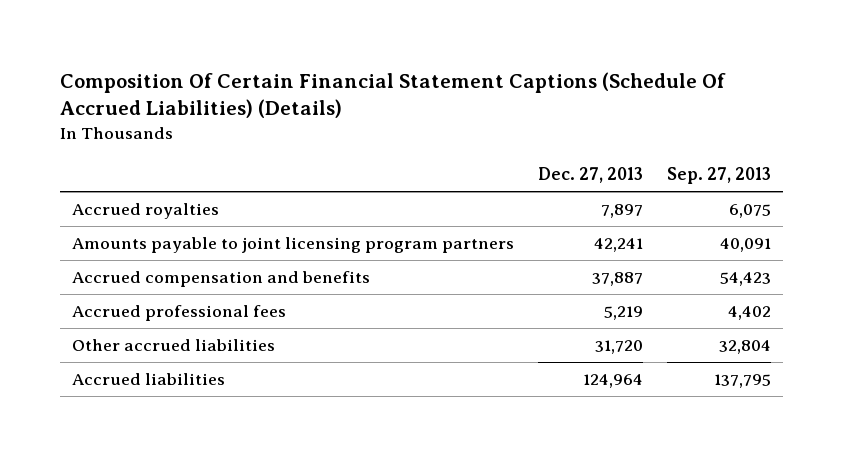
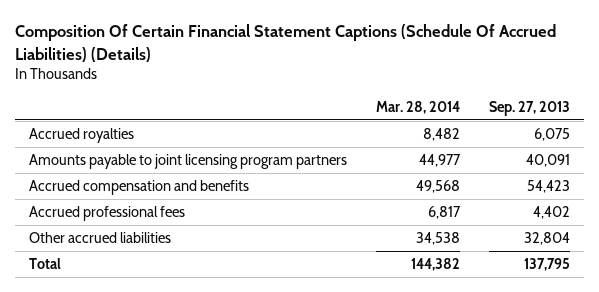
[537,167,643,184] Dec. 27, 2013 -> none
none -> [376,100,461,114] Mar. 28, 2014
[72,373,226,386] Accrued liabilities -> [29,258,62,270] Total

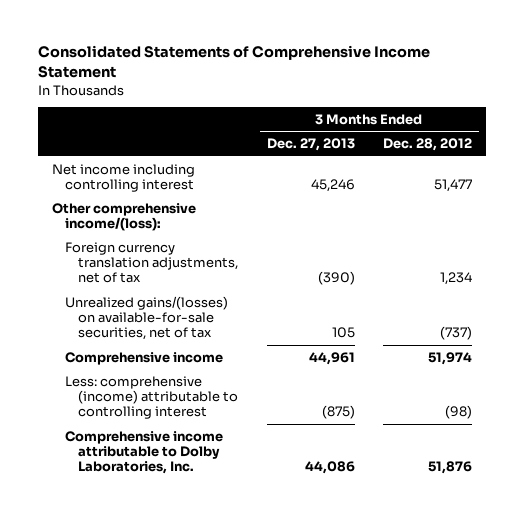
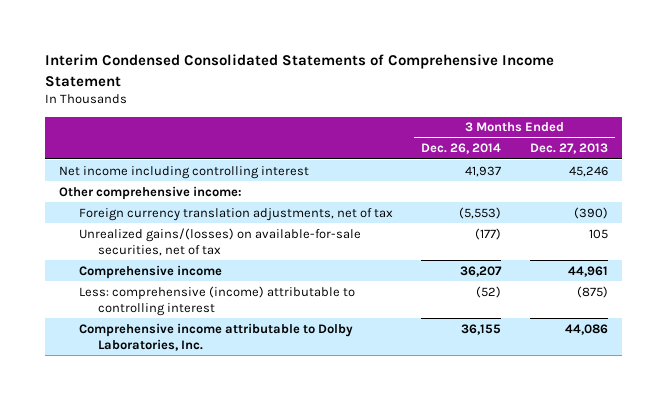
[37,45,430,79] Consolidated Statements of Comprehensive Income Statement -> [44,54,554,87] Interim Condensed Consolidated Statements of Comprehensive Income Statement
[382,138,472,152] Dec. 28, 2012 -> none
none -> [421,143,502,155] Dec. 26, 2014
[51,202,196,232] Other comprehensive income/(loss): -> [59,185,243,200] Other comprehensive income:

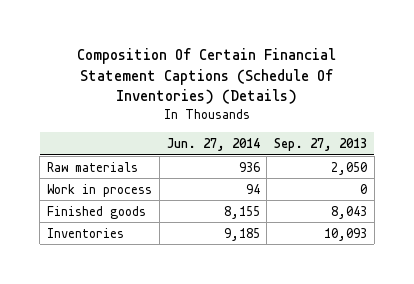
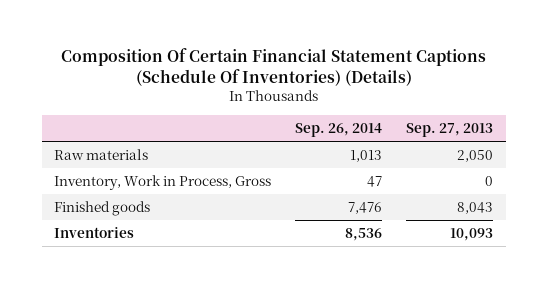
[166,137,260,151] Jun. 27, 2014 -> none
none -> [295,122,383,137] Sep. 26, 2014
[47,183,153,197] Work in process -> [53,175,271,191] Inventory, Work in Process, Gross

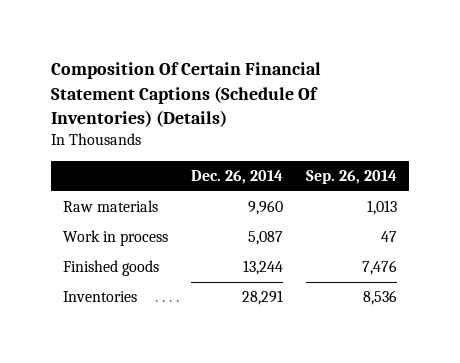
[406,122,494,137] Sep. 27, 2013 -> none
none -> [190,170,283,185] Dec. 26, 2014
[53,175,271,191] Inventory, Work in Process, Gross -> [62,230,168,247] Work in process

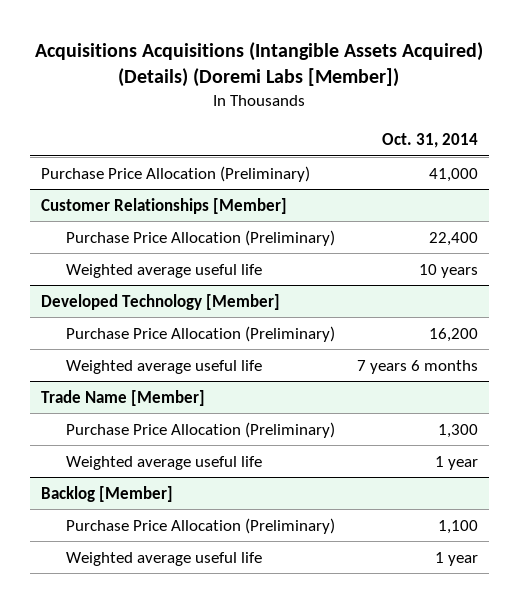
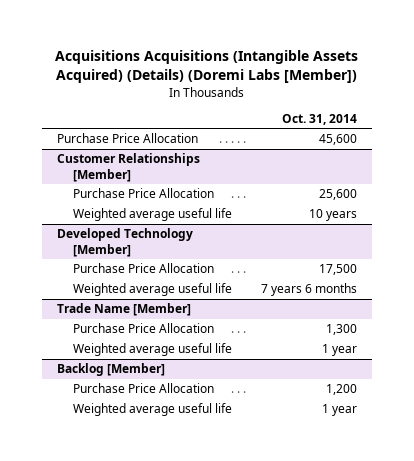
[41,165,311,182] Purchase Price Allocation (Preliminary) -> [57,133,199,144] Purchase Price Allocation
[428,167,478,182] 41,000 -> [319,134,358,146] 45,600
[65,229,335,246] Purchase Price Allocation (Preliminary) -> [72,188,214,199] Purchase Price Allocation
[428,231,478,246] 22,400 -> [319,189,358,201] 25,600
[65,325,335,342] Purchase Price Allocation (Preliminary) -> [72,263,214,274] Purchase Price Allocation
[428,327,478,342] 16,200 -> [319,264,358,276] 17,500
[65,421,335,438] Purchase Price Allocation (Preliminary) -> [72,323,214,334] Purchase Price Allocation
[65,517,335,534] Purchase Price Allocation (Preliminary) -> [72,383,214,394] Purchase Price Allocation
[437,519,478,534] 1,100 -> [326,384,358,396] 1,200

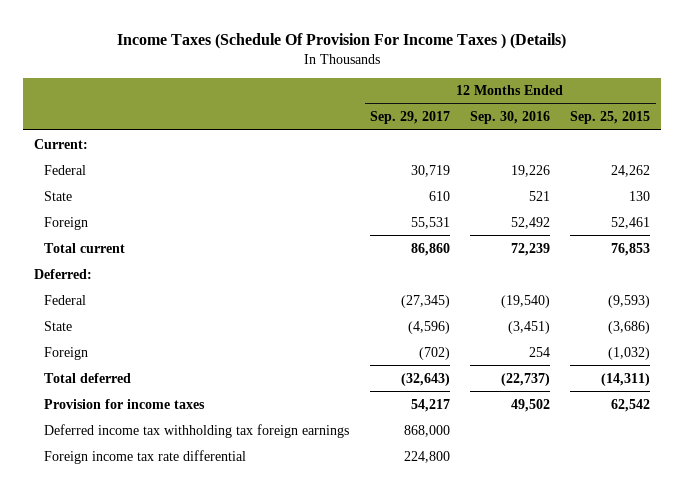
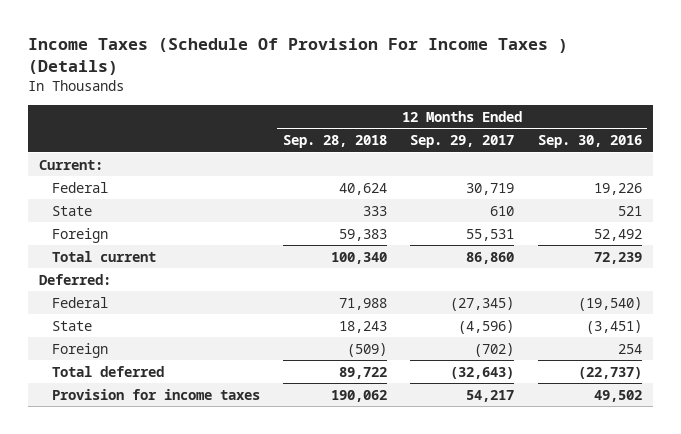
[570,111,651,125] Sep. 25, 2015 -> none
none -> [282,135,387,149] Sep. 28, 2018
[44,423,350,438] Deferred income tax withholding tax foreign earnings -> none
[44,449,247,464] Foreign income tax rate differential -> none

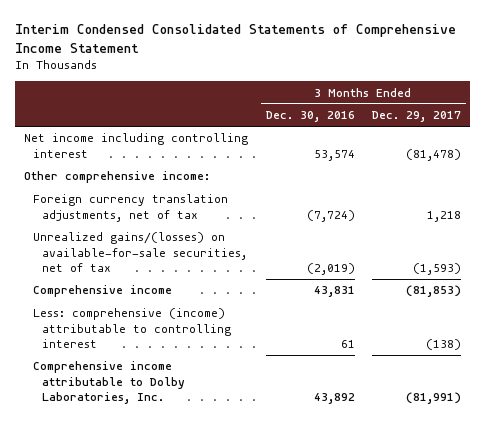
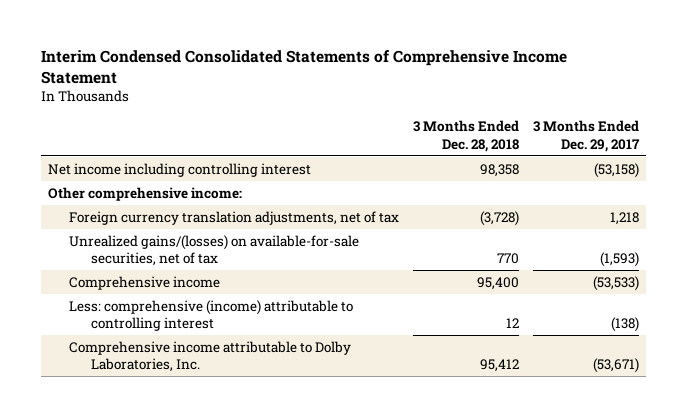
[265,111,355,123] Dec. 30, 2016 -> none
none -> [413,120,520,152] 3 Months Ended Dec. 28, 2018
[406,148,462,161] (81,478) -> [594,162,640,178] (53,158)
[406,285,462,298] (81,853) -> [593,275,640,291] (53,533)
[406,392,462,405] (81,991) -> [593,358,640,374] (53,671)

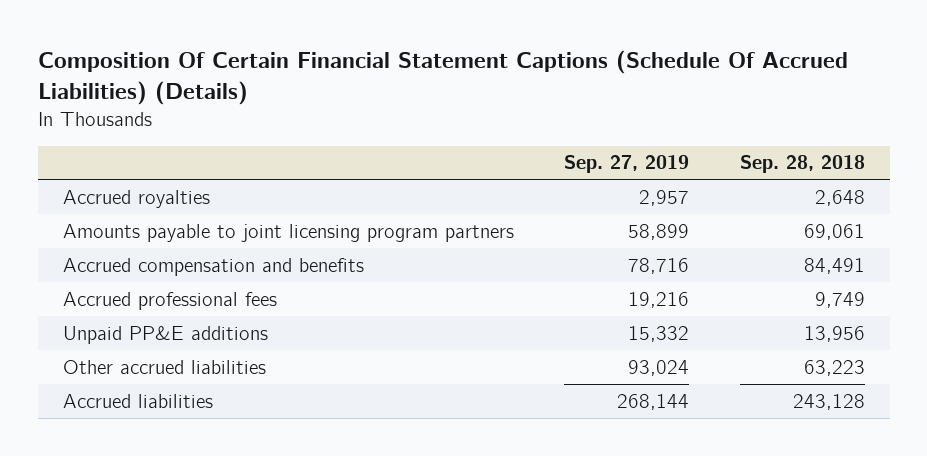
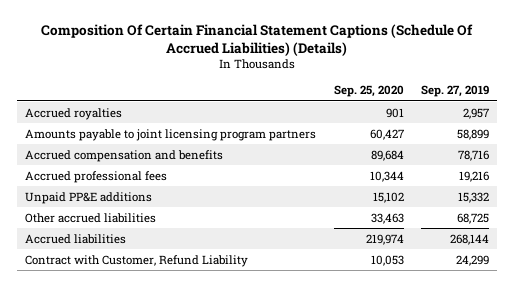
[739,155,865,174] Sep. 28, 2018 -> none
none -> [333,85,404,98] Sep. 25, 2020
[628,359,690,376] 93,024 -> [456,212,489,224] 68,725
none -> [25,254,249,267] Contract with Customer, Refund Liability

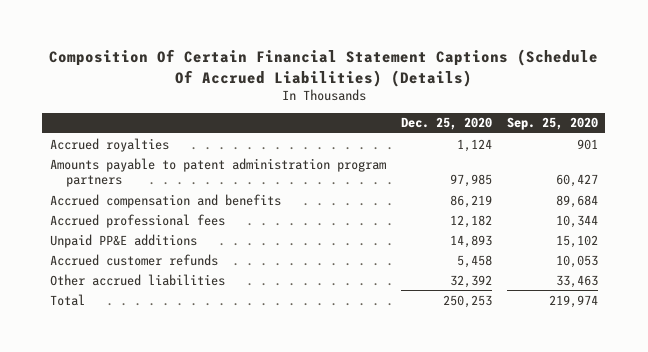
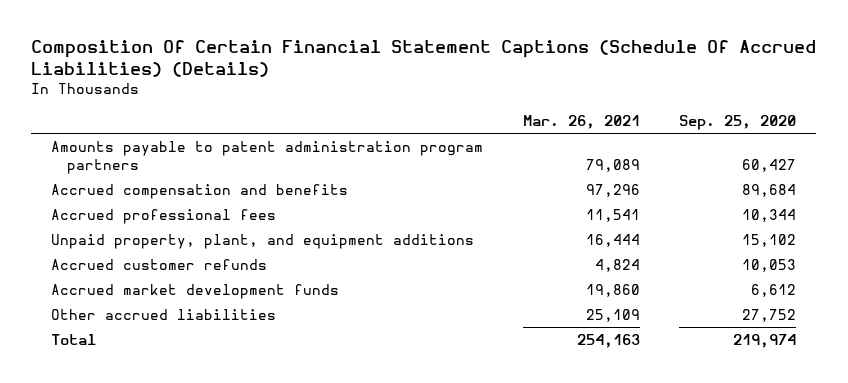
[400,117,492,131] Dec. 25, 2020 -> none
none -> [522,115,640,130] Mar. 26, 2021
[49,137,169,152] Accrued royalties -> none
[49,233,197,248] Unpaid PP&E additions -> [51,233,475,249] Unpaid property, plant, and equipment additions
none -> [51,283,340,299] Accrued market development funds
[555,274,598,288] 33,463 -> [742,308,797,322] 27,752

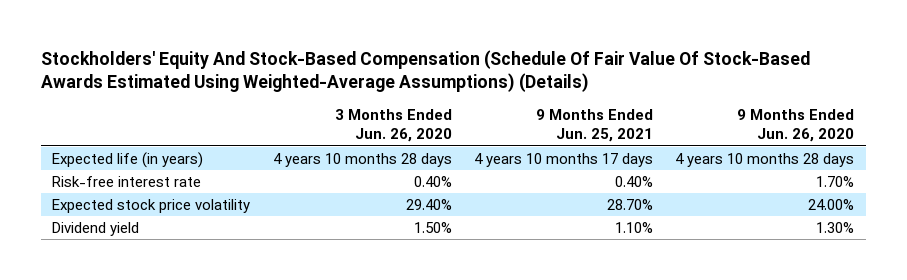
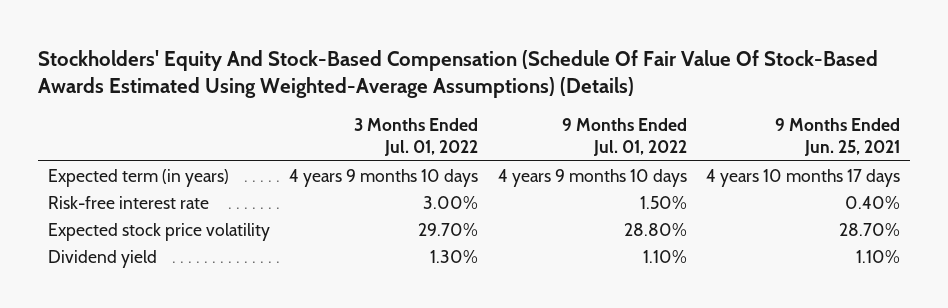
[334,109,452,143] 3 Months Ended Jun. 26, 2020 -> none
[737,109,855,143] 9 Months Ended Jun. 26, 2020 -> none
none -> [354,118,479,157] 3 Months Ended Jul. 01, 2022
none -> [561,118,687,157] 9 Months Ended Jul. 01, 2022
[52,151,204,168] Expected life (in years) -> [48,168,230,187] Expected term (in years)

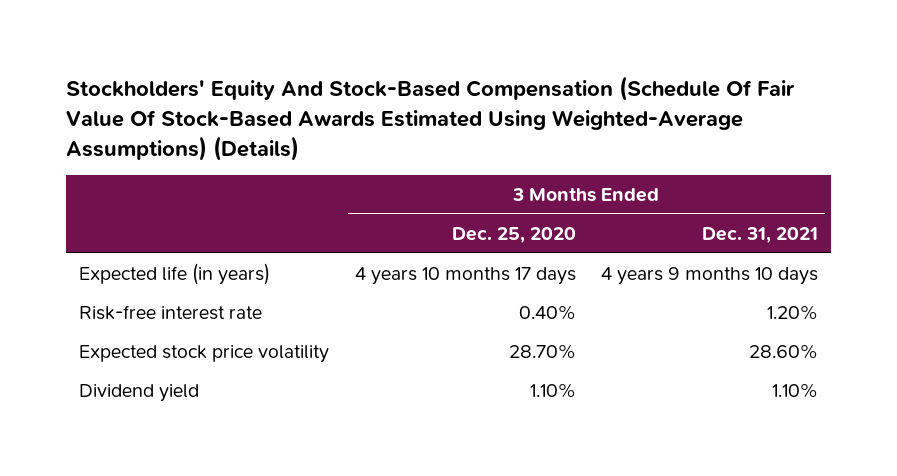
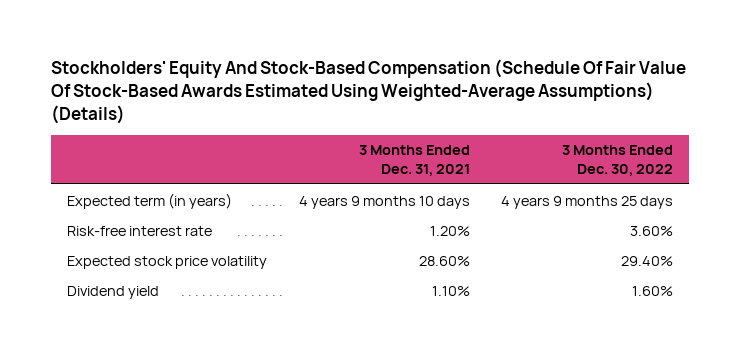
[451,226,576,243] Dec. 25, 2020 -> none
none -> [561,145,673,177] 3 Months Ended Dec. 30, 2022
[79,262,271,285] Expected life (in years) -> [67,192,233,209] Expected term (in years)

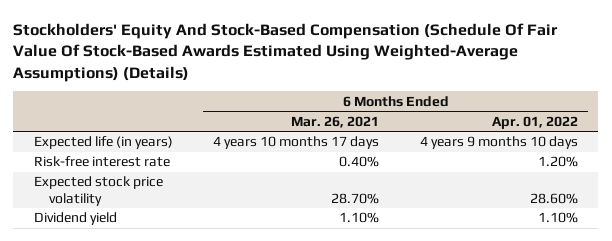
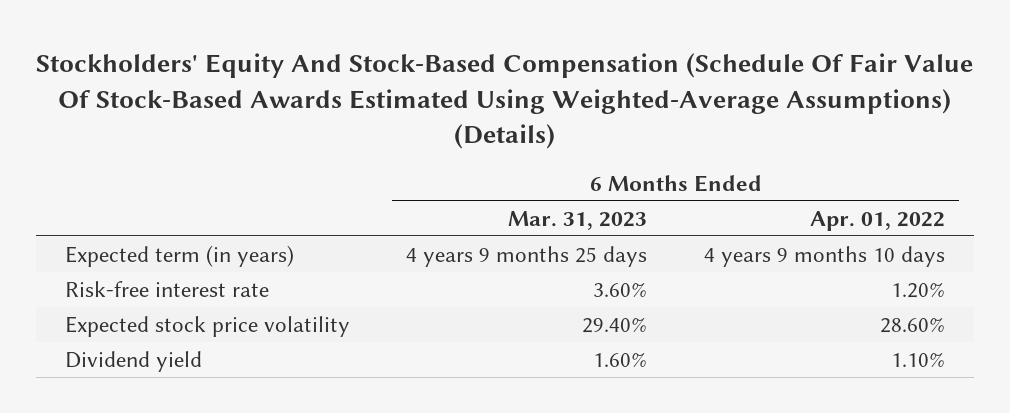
[291,115,380,128] Mar. 26, 2021 -> none
none -> [508,210,648,230] Mar. 31, 2023
[33,136,173,150] Expected life (in years) -> [64,244,294,267] Expected term (in years)

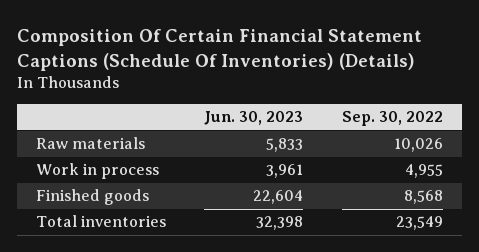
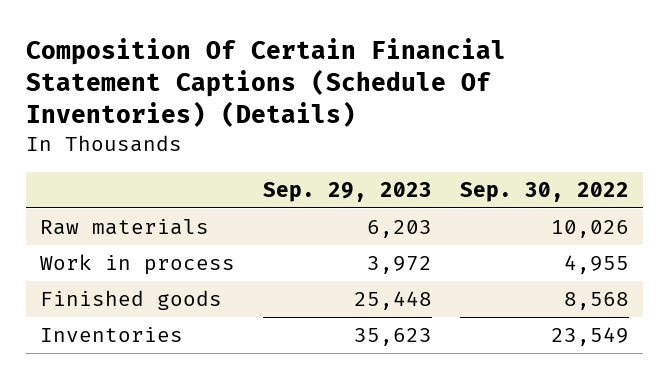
[204,111,304,126] Jun. 30, 2023 -> none
none -> [263,181,433,202] Sep. 29, 2023
[36,215,167,228] Total inventories -> [40,327,184,343] Inventories

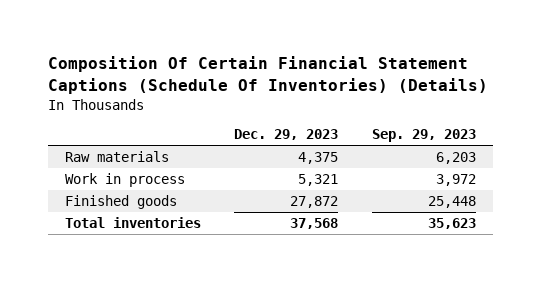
[459,181,629,202] Sep. 30, 2022 -> none
none -> [234,129,339,141] Dec. 29, 2023
[40,327,184,343] Inventories -> [64,216,201,228] Total inventories

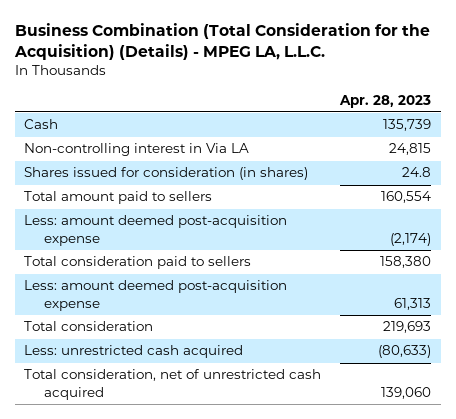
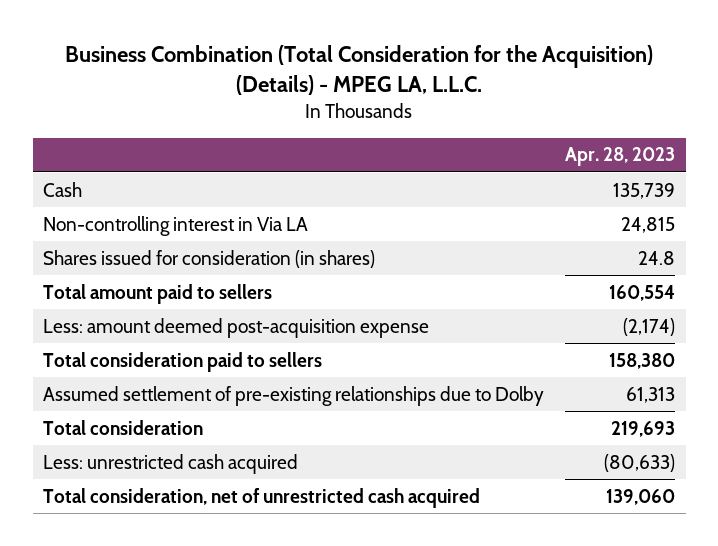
[24,280,288,311] Less: amount deemed post-acquisition expense -> [43,385,545,406] Assumed settlement of pre-existing relationships due to Dolby

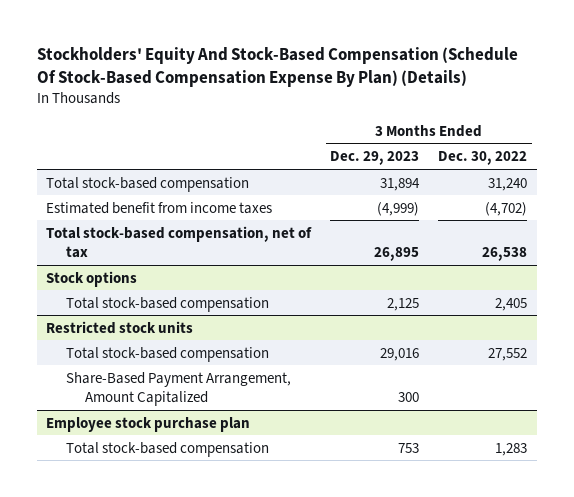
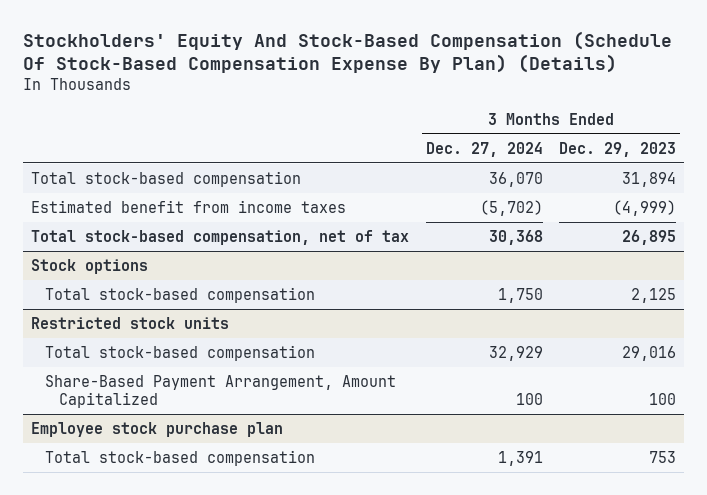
[438,151,528,166] Dec. 30, 2022 -> none
none -> [425,141,543,157] Dec. 27, 2024
[398,392,420,403] 300 -> [649,392,677,405] 100

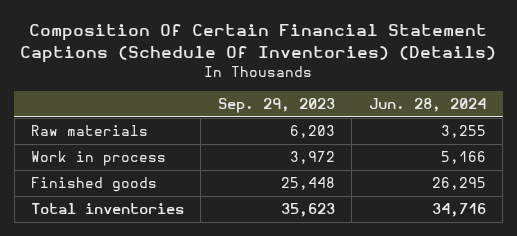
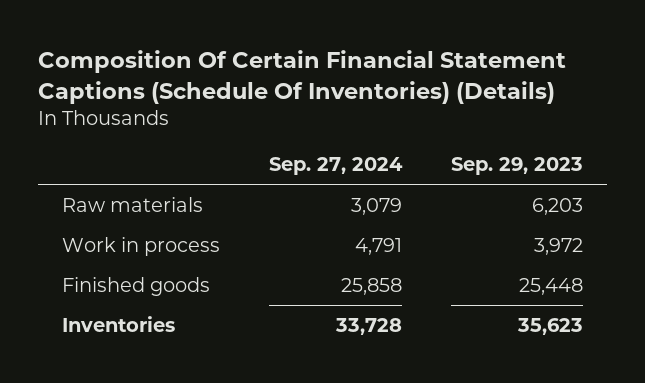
[368,98,486,113] Jun. 28, 2024 -> none
none -> [269,157,404,176] Sep. 27, 2024
[31,203,185,215] Total inventories -> [62,315,176,332] Inventories

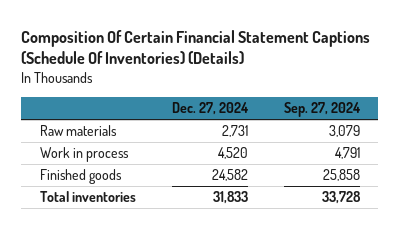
[450,157,583,176] Sep. 29, 2023 -> none
none -> [171,102,249,116] Dec. 27, 2024
[62,315,176,332] Inventories -> [39,191,136,203] Total inventories

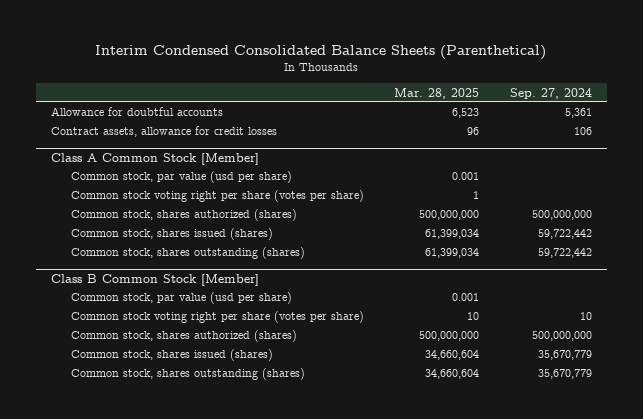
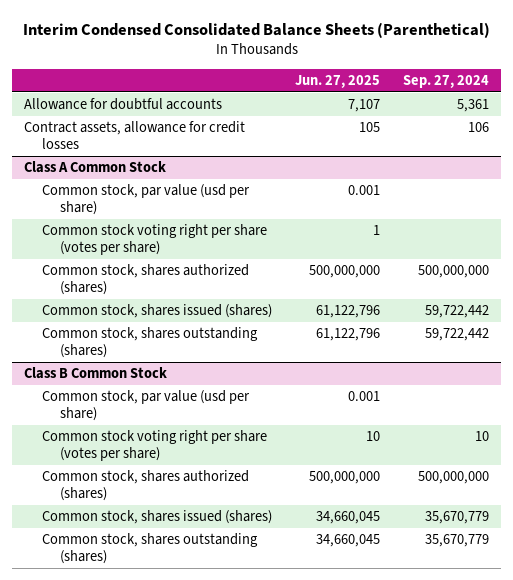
[394,87,480,99] Mar. 28, 2025 -> none
none -> [295,74,381,88] Jun. 27, 2025
[51,153,260,166] Class A Common Stock [Member] -> [23,161,166,174] Class A Common Stock
[51,274,260,287] Class B Common Stock [Member] -> [23,367,167,380] Class B Common Stock

